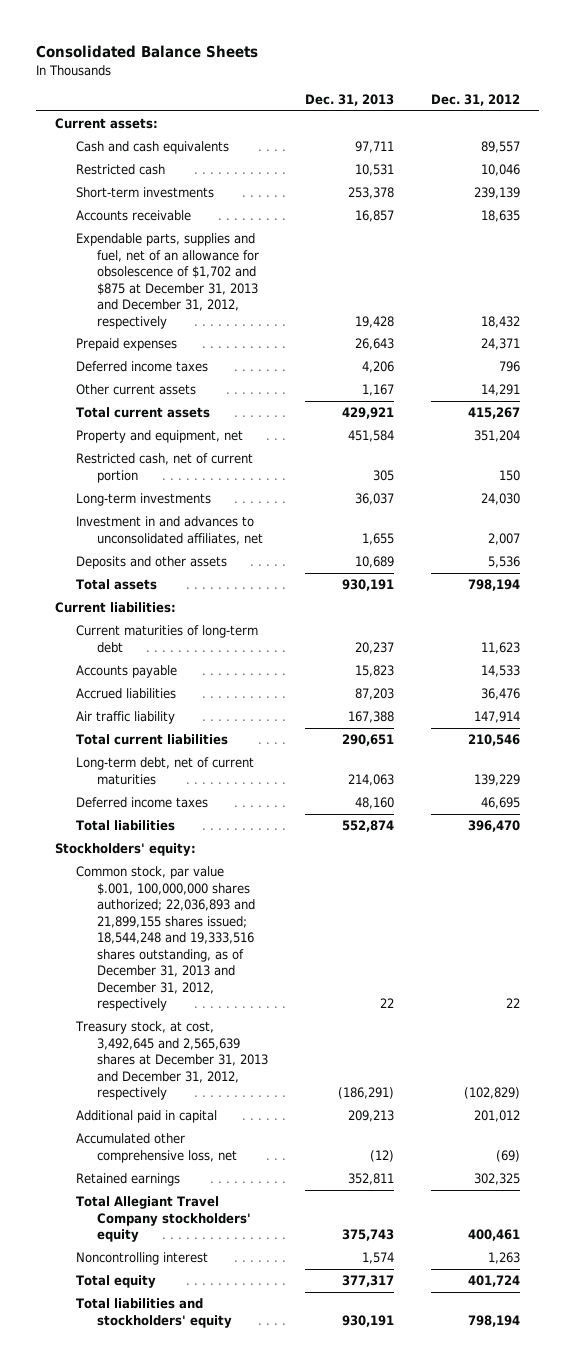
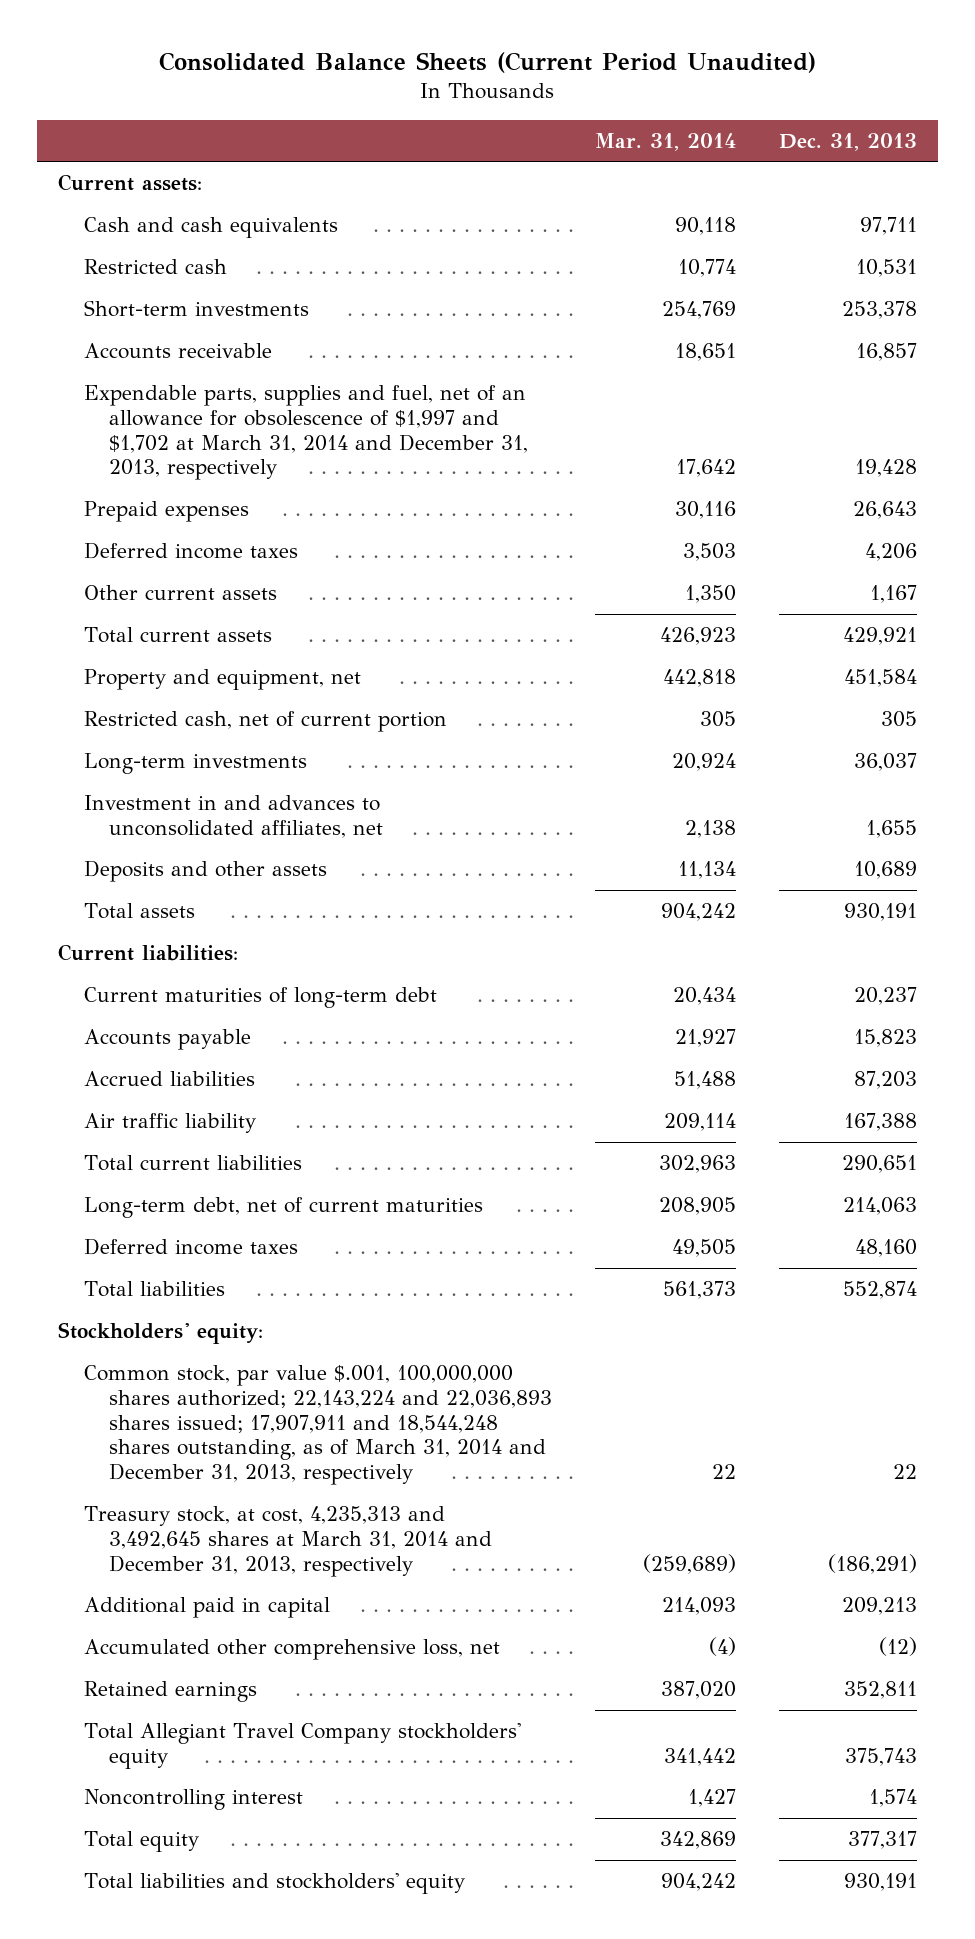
[36,44,259,58] Consolidated Balance Sheets -> [159,51,817,73] Consolidated Balance Sheets (Current Period Unaudited)
[431,94,521,107] Dec. 31, 2012 -> none
none -> [595,132,737,151] Mar. 31, 2014
[75,233,259,329] Expendable parts, supplies and fuel, net of an allowance for obsolescence of $1,702 and $875 at December 31, 2013 and December 31, 2012, respectively -> [83,385,529,481] Expendable parts, supplies and fuel, net of an allowance for obsolescence of $1,997 and $1,702 at March 31, 2014 and December 31, 2013, respectively
[75,866,255,1012] Common stock, par value $.001, 100,000,000 shares authorized; 22,036,893 and 21,899,155 shares issued; 18,544,248 and 19,333,516 shares outstanding, as of December 31, 2013 and December 31, 2012, respectively -> [83,1365,553,1486] Common stock, par value $.001, 100,000,000 shares authorized; 22,143,224 and 22,036,893 shares issued; 17,907,911 and 18,544,248 shares outstanding, as of March 31, 2014 and December 31, 2013, respectively
[74,1021,268,1101] Treasury stock, at cost, 3,492,645 and 2,565,639 shares at December 31, 2013 and December 31, 2012, respectively -> [83,1506,493,1577] Treasury stock, at cost, 4,235,313 and 3,492,645 shares at March 31, 2014 and December 31, 2013, respectively

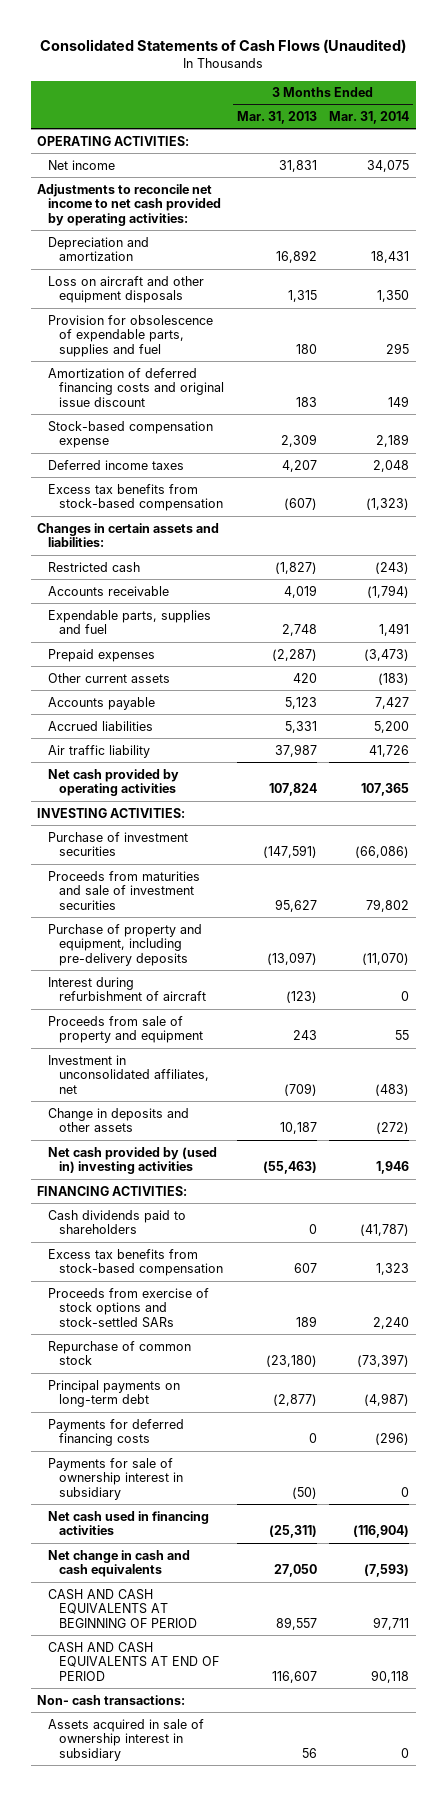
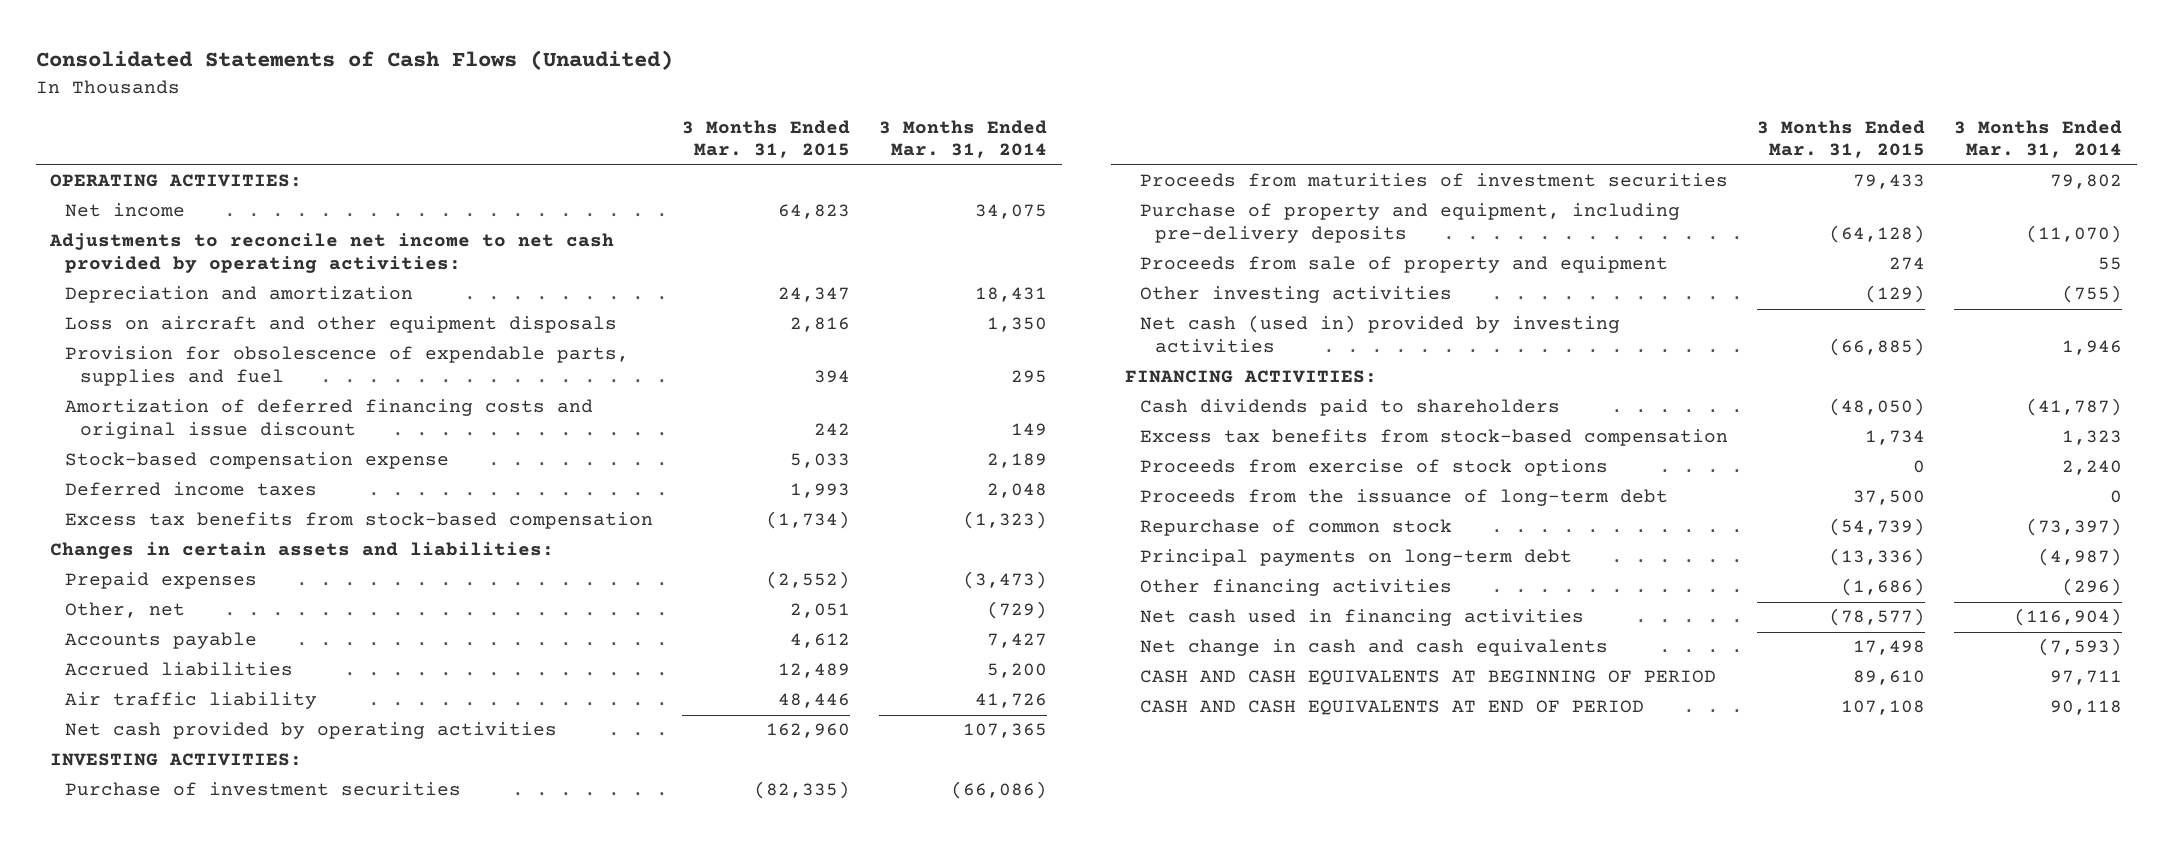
[236,111,317,125] Mar. 31, 2013 -> none
none -> [682,119,851,159] 3 Months Ended Mar. 31, 2015
[48,561,141,572] Restricted cash -> none
[48,585,170,596] Accounts receivable -> none
[48,609,212,635] Expendable parts, supplies and fuel -> none
[48,672,171,683] Other current assets -> [65,602,186,619] Other, net
[378,672,410,685] (183) -> [987,601,1048,620] (729)
[48,870,201,911] Proceeds from maturities and sale of investment securities -> [1139,173,1728,188] Proceeds from maturities of investment securities
[48,976,206,1002] Interest during refurbishment of aircraft -> none
[48,1054,209,1095] Investment in unconsolidated affiliates, net -> none
[48,1107,190,1133] Change in deposits and other assets -> none
none -> [1139,286,1452,304] Other investing activities
[48,1146,218,1175] Net cash provided by (used in) investing activities -> [1139,315,1620,354] Net cash (used in) provided by investing activities
[48,1287,210,1329] Proceeds from exercise of stock options and stock-settled SARs -> [1139,459,1608,477] Proceeds from exercise of stock options
none -> [1139,489,1668,507] Proceeds from the issuance of long-term debt
[48,1457,183,1501] Payments for sale of ownership interest in subsidiary -> none
[48,1418,185,1447] Payments for deferred financing costs -> [1139,579,1452,597] Other financing activities
[37,1694,186,1705] Non- cash transactions: -> none
[48,1718,205,1762] Assets acquired in sale of ownership interest in subsidiary -> none

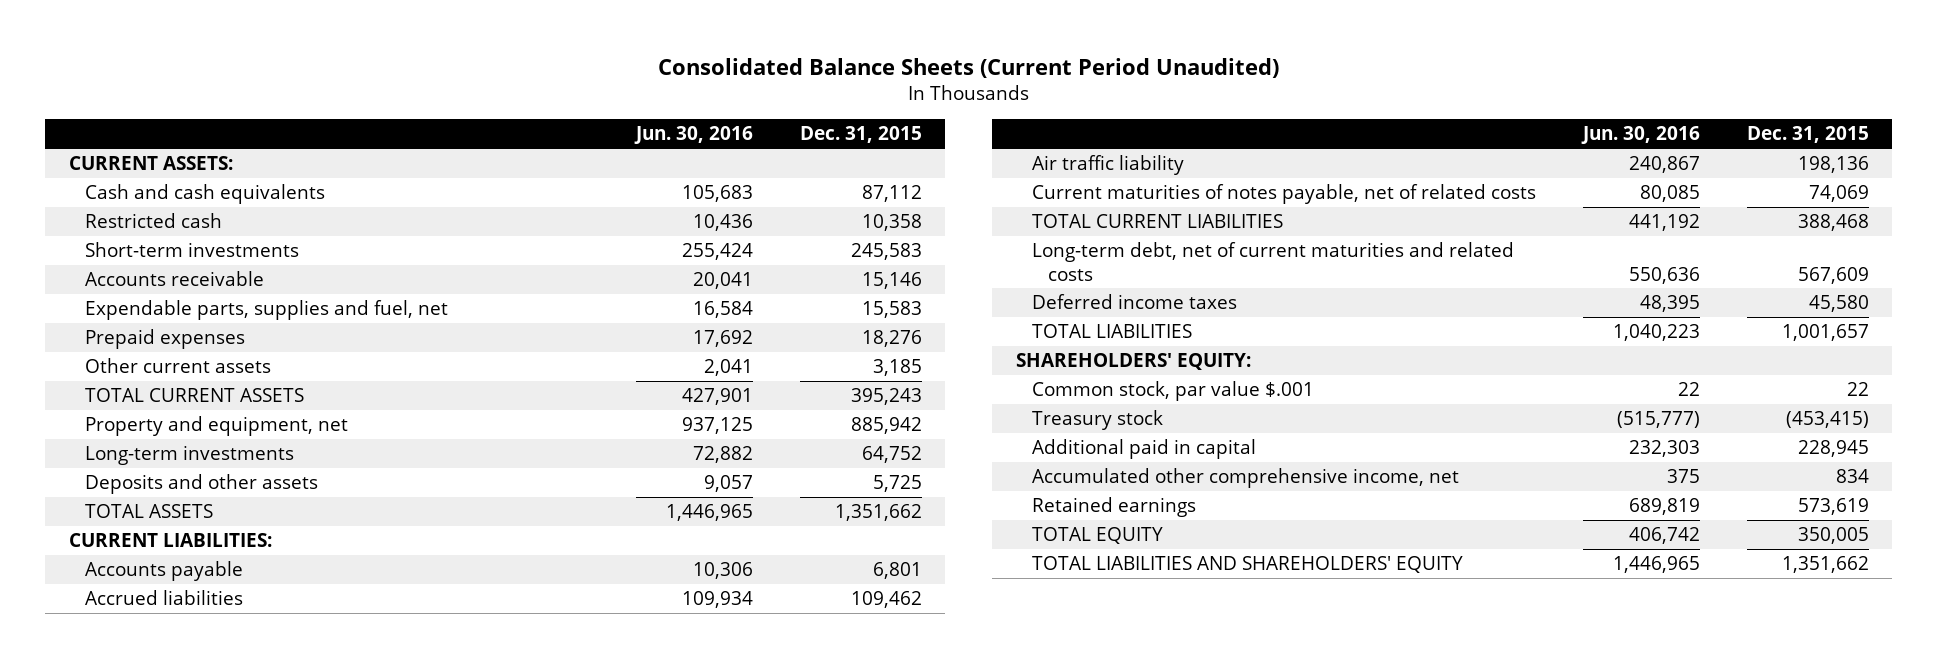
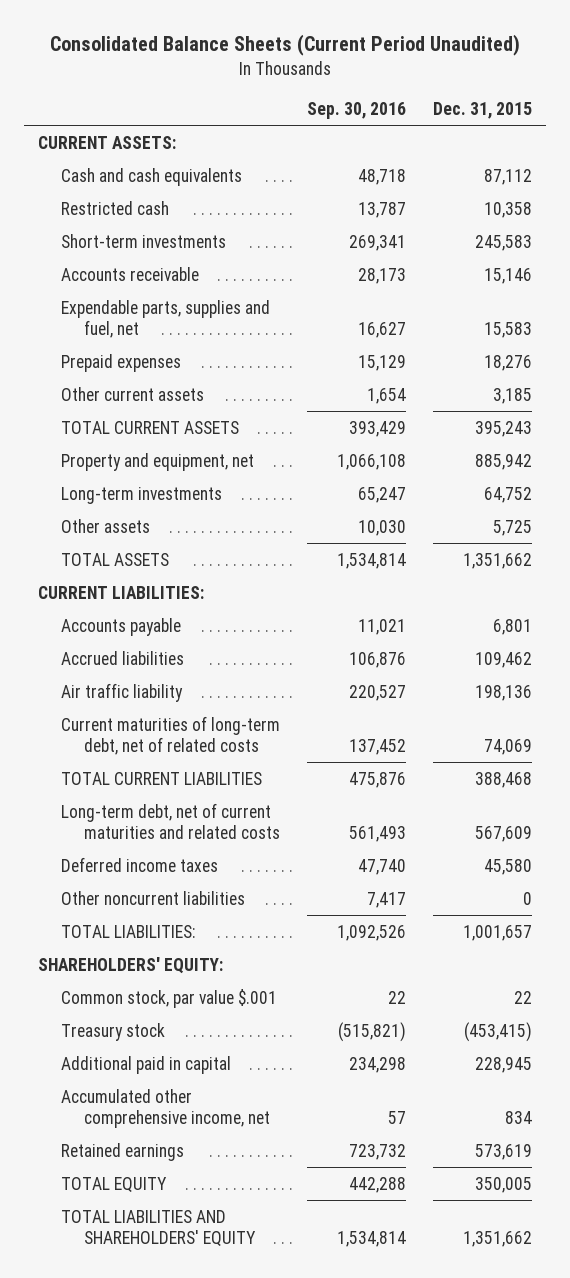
[633,126,753,145] Jun. 30, 2016 -> none
none -> [306,101,406,119] Sep. 30, 2016
[85,474,319,495] Deposits and other assets -> [60,518,150,533] Other assets
[1032,184,1537,205] Current maturities of notes payable, net of related costs -> [60,715,280,755] Current maturities of long-term debt, net of related costs
none -> [60,890,245,905] Other noncurrent liabilities
[1032,324,1193,339] TOTAL LIABILITIES -> [60,924,195,938] TOTAL LIABILITIES:

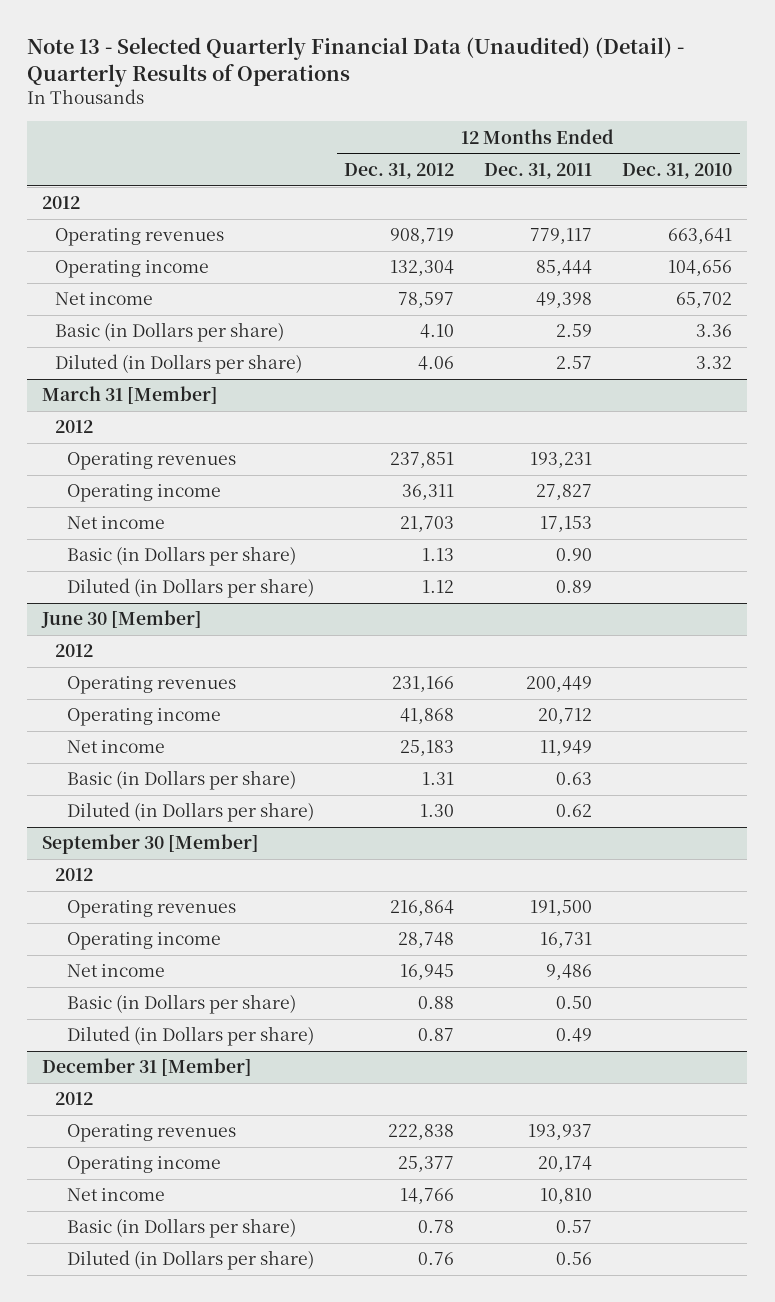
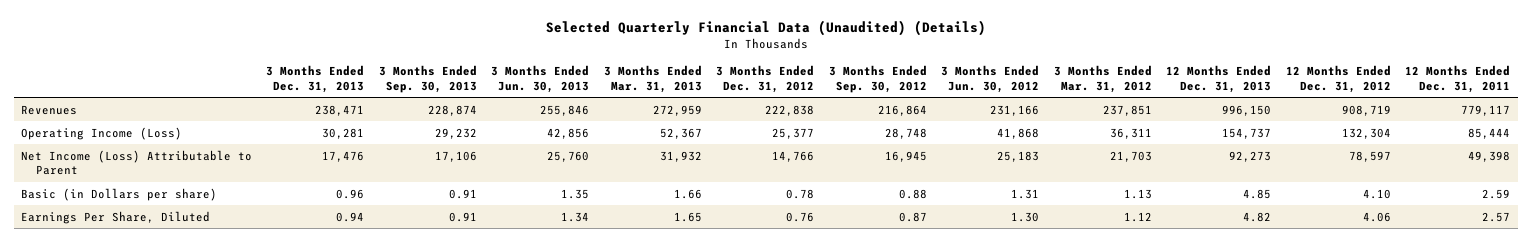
[27,36,685,87] Note 13 - Selected Quarterly Financial Data (Unaudited) (Detail) - Quarterly Results of Operations -> [545,19,986,36] Selected Quarterly Financial Data (Unaudited) (Details)
[622,162,733,179] Dec. 31, 2010 -> none
none -> [266,65,365,93] 3 Months Ended Dec. 31, 2013
none -> [378,65,477,93] 3 Months Ended Sep. 30, 2013
none -> [491,65,590,93] 3 Months Ended Jun. 30, 2013
none -> [603,65,702,93] 3 Months Ended Mar. 31, 2013
none -> [716,65,815,93] 3 Months Ended Dec. 31, 2012
none -> [828,65,927,93] 3 Months Ended Sep. 30, 2012
none -> [941,65,1040,93] 3 Months Ended Jun. 30, 2012
none -> [1053,65,1152,93] 3 Months Ended Mar. 31, 2012
none -> [1166,65,1272,93] 12 Months Ended Dec. 31, 2013
[42,196,81,210] 2012 -> none
[54,228,224,247] Operating revenues -> [20,104,77,115] Revenues
[54,260,209,279] Operating income -> [20,126,182,140] Operating Income (Loss)
[54,292,153,306] Net income -> [20,149,252,176] Net Income (Loss) Attributable to Parent
[42,386,219,405] March 31 [Member] -> none
[54,420,93,434] 2012 -> none
[67,452,237,471] Operating revenues -> none
[67,484,222,503] Operating income -> none
[67,516,166,530] Net income -> none
[67,546,297,567] Basic (in Dollars per share) -> none
[67,578,315,599] Diluted (in Dollars per share) -> none
[41,610,203,629] June 30 [Member] -> none
[54,644,93,658] 2012 -> none
[67,676,237,695] Operating revenues -> none
[67,708,222,727] Operating income -> none
[67,740,166,754] Net income -> none
[67,770,297,791] Basic (in Dollars per share) -> none
[67,802,315,823] Diluted (in Dollars per share) -> none
[42,834,260,855] September 30 [Member] -> none
[54,868,93,882] 2012 -> none
[67,900,237,919] Operating revenues -> none
[67,932,222,951] Operating income -> none
[67,964,166,978] Net income -> none
[67,994,297,1015] Basic (in Dollars per share) -> none
[67,1026,315,1047] Diluted (in Dollars per share) -> none
[42,1058,253,1077] December 31 [Member] -> none
[54,1092,93,1106] 2012 -> none
[67,1124,237,1143] Operating revenues -> none
[67,1156,222,1175] Operating income -> none
[67,1188,166,1202] Net income -> none
[67,1218,297,1239] Basic (in Dollars per share) -> none
[67,1250,315,1271] Diluted (in Dollars per share) -> none
[54,354,302,375] Diluted (in Dollars per share) -> [20,210,210,224] Earnings Per Share, Diluted

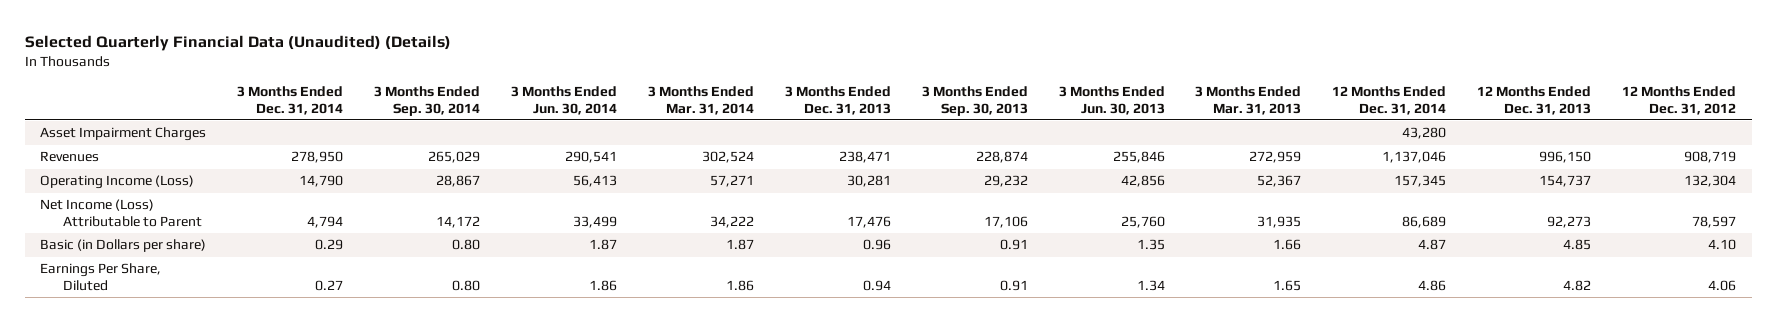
[716,65,815,93] 3 Months Ended Dec. 31, 2012 -> none
[828,65,927,93] 3 Months Ended Sep. 30, 2012 -> none
[941,65,1040,93] 3 Months Ended Jun. 30, 2012 -> none
[1053,65,1152,93] 3 Months Ended Mar. 31, 2012 -> none
[1405,65,1511,93] 12 Months Ended Dec. 31, 2011 -> none
none -> [237,86,344,115] 3 Months Ended Dec. 31, 2014
none -> [374,86,481,116] 3 Months Ended Sep. 30, 2014
none -> [511,86,618,115] 3 Months Ended Jun. 30, 2014
none -> [647,86,754,115] 3 Months Ended Mar. 31, 2014
none -> [1332,86,1447,115] 12 Months Ended Dec. 31, 2014
none -> [40,127,207,142] Asset Impairment Charges
[659,150,702,162] 31,932 -> [1257,215,1302,228] 31,935

